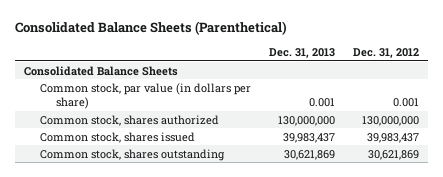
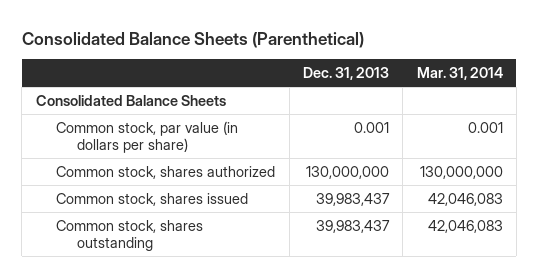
[353,48,420,59] Dec. 31, 2012 -> none
none -> [416,67,503,81] Mar. 31, 2014
[284,149,336,160] 30,621,869 -> [315,219,390,233] 39,983,437

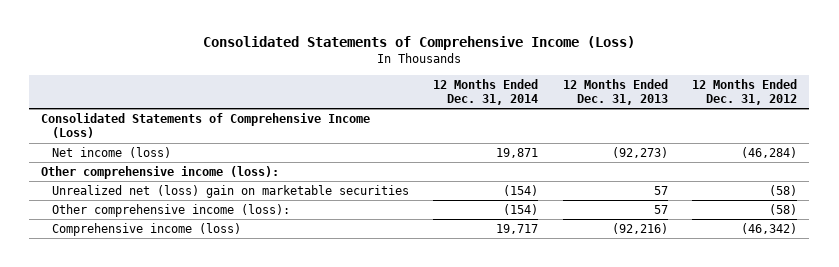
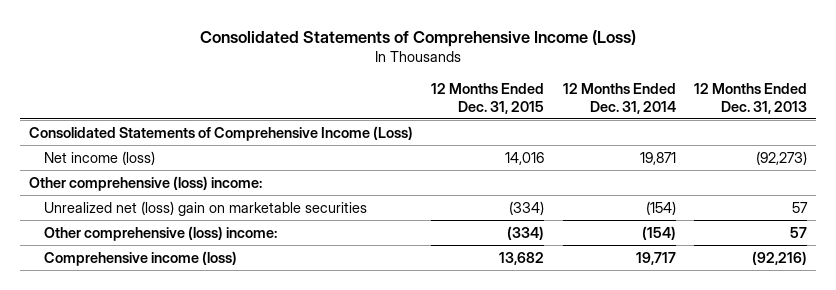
[692,78,798,106] 12 Months Ended Dec. 31, 2012 -> none
none -> [431,83,545,114] 12 Months Ended Dec. 31, 2015
[41,165,280,179] Other comprehensive income (loss): -> [29,175,263,191] Other comprehensive (loss) income:
[51,203,290,217] Other comprehensive income (loss): -> [43,225,277,241] Other comprehensive (loss) income:

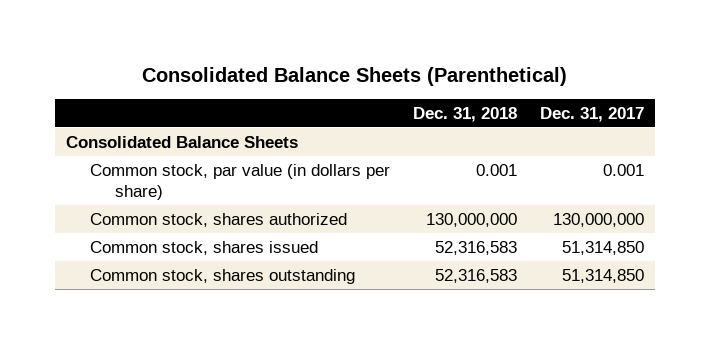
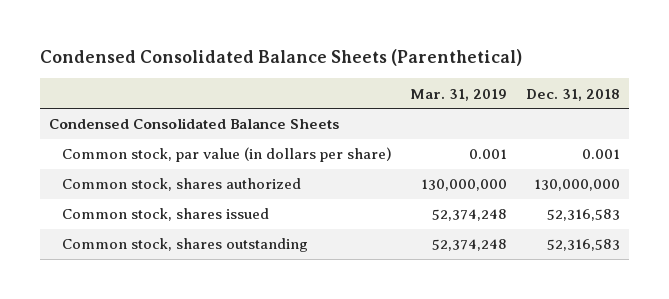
[142,66,568,86] Consolidated Balance Sheets (Parenthetical) -> [39,49,522,67] Condensed Consolidated Balance Sheets (Parenthetical)
[539,106,644,122] Dec. 31, 2017 -> none
none -> [410,88,508,101] Mar. 31, 2019
[66,135,299,148] Consolidated Balance Sheets -> [48,118,339,130] Condensed Consolidated Balance Sheets

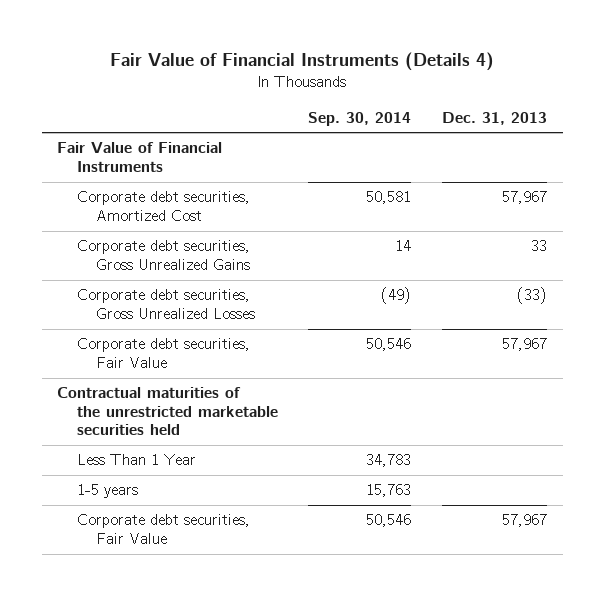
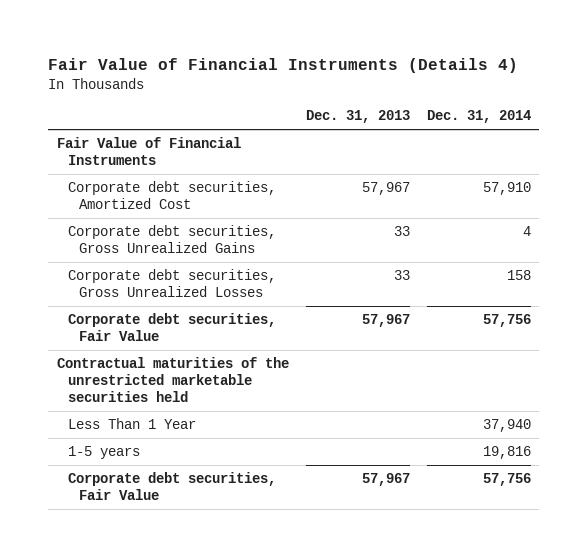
[308,111,412,126] Sep. 30, 2014 -> none
none -> [426,110,531,124] Dec. 31, 2014
[517,287,548,305] (33) -> [393,269,410,280] 33

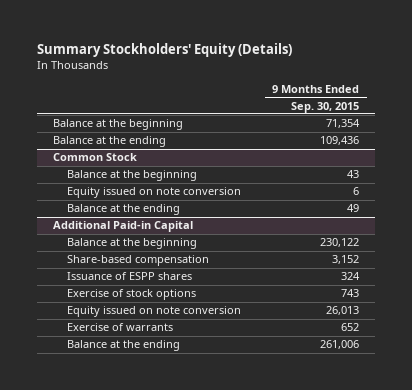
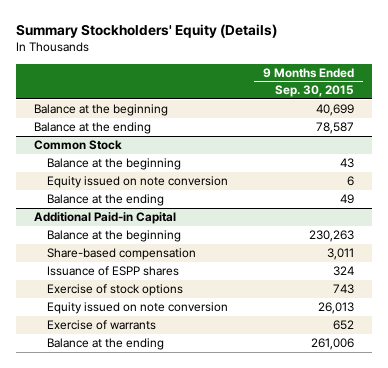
[326,119,361,129] 71,354 -> [316,104,355,117] 40,699
[320,136,360,146] 109,436 -> [316,122,355,135] 78,587
[320,238,360,248] 230,122 -> [309,230,355,243] 230,263
[332,255,360,265] 3,152 -> [327,248,355,261] 3,011

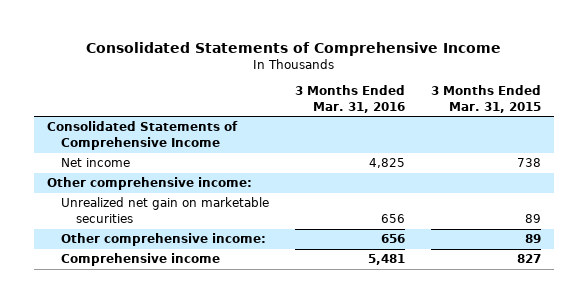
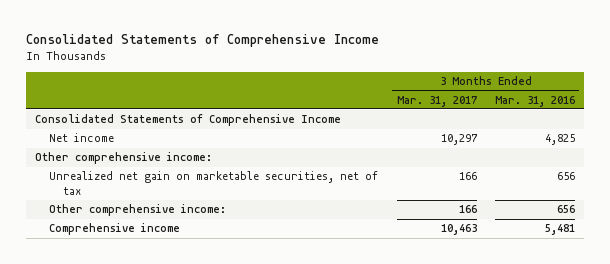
[431,85,542,113] 3 Months Ended Mar. 31, 2015 -> none
none -> [396,95,477,107] Mar. 31, 2017
[61,197,270,223] Unrealized net gain on marketable securities -> [49,171,379,195] Unrealized net gain on marketable securities, net of tax

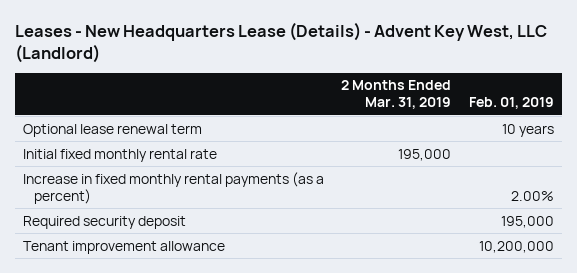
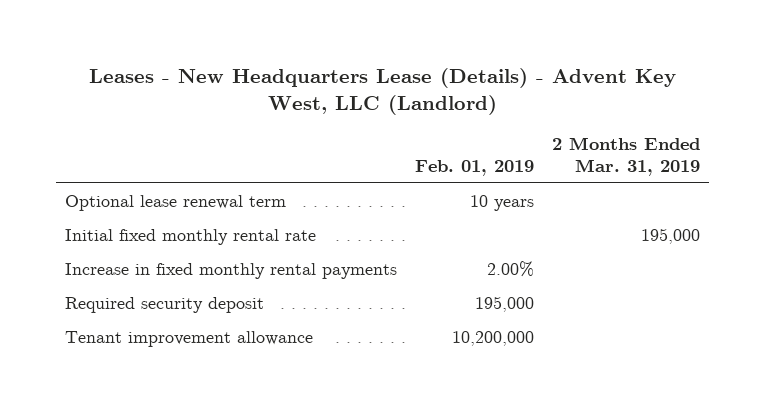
[23,171,325,204] Increase in fixed monthly rental payments (as a percent) -> [64,262,397,279] Increase in fixed monthly rental payments

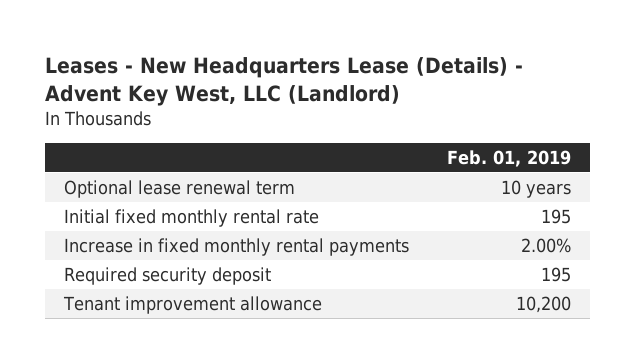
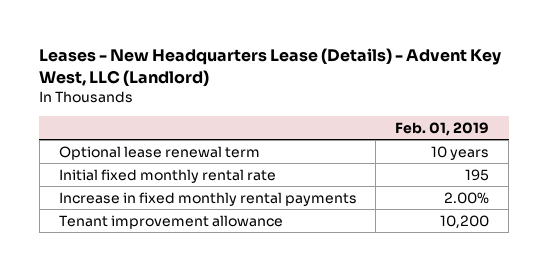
[64,266,272,285] Required security deposit -> none

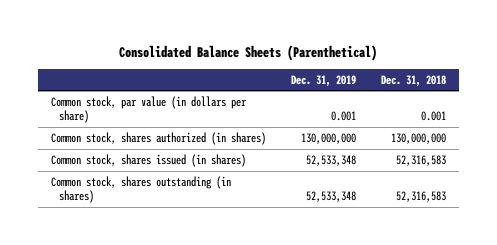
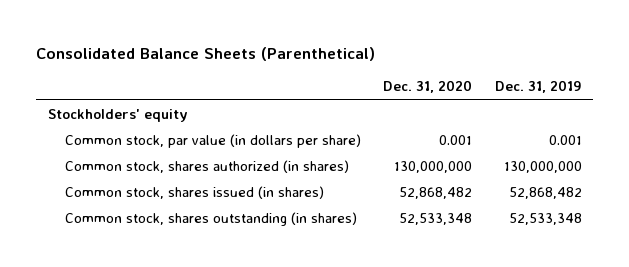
[381,74,447,87] Dec. 31, 2018 -> none
none -> [383,80,473,94] Dec. 31, 2020
none -> [47,109,188,123] Stockholders' equity
[305,155,356,167] 52,533,348 -> [508,187,582,200] 52,868,482

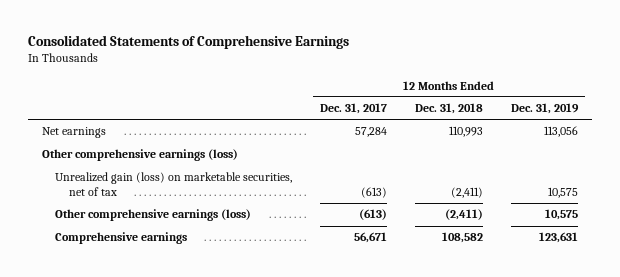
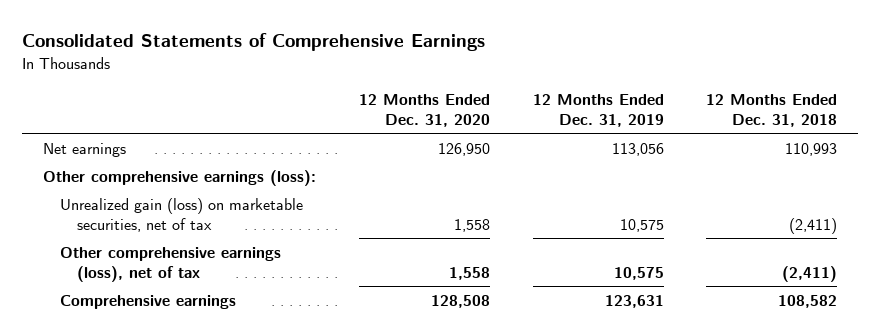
[320,103,388,115] Dec. 31, 2017 -> none
none -> [358,93,490,128] 12 Months Ended Dec. 31, 2020
[41,149,238,162] Other comprehensive earnings (loss) -> [43,169,317,186] Other comprehensive earnings (loss):
[55,209,252,222] Other comprehensive earnings (loss) -> [60,246,282,282] Other comprehensive earnings (loss), net of tax

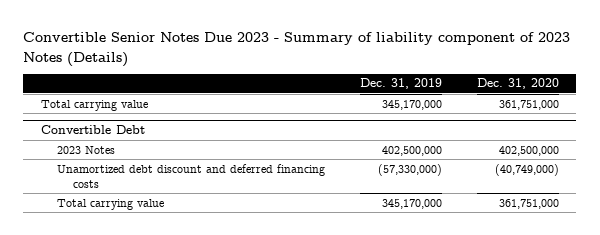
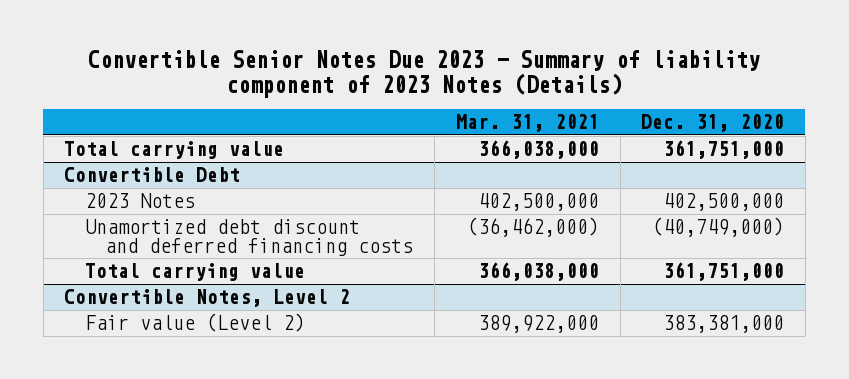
[359,78,442,90] Dec. 31, 2019 -> none
none -> [455,114,599,133] Mar. 31, 2021
none -> [64,289,351,308] Convertible Notes, Level 2
none -> [84,313,305,333] Fair value (Level 2)

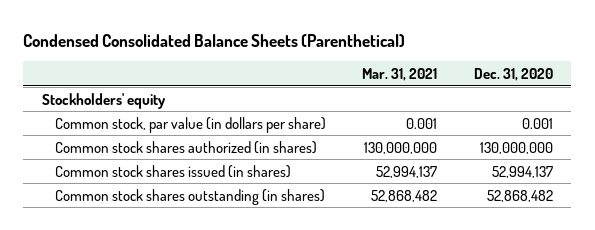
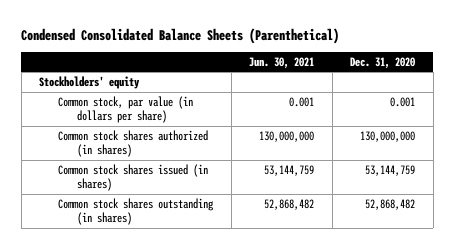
[362,68,438,82] Mar. 31, 2021 -> none
none -> [249,56,315,69] Jun. 30, 2021
[491,165,553,178] 52,994,137 -> [365,165,416,177] 53,144,759

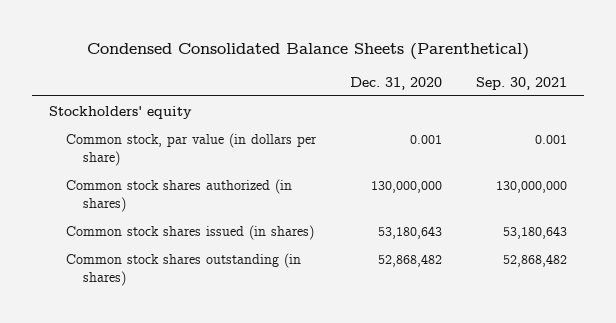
[249,56,315,69] Jun. 30, 2021 -> none
none -> [475,76,567,90] Sep. 30, 2021
[365,165,416,177] 53,144,759 -> [377,225,442,239] 53,180,643

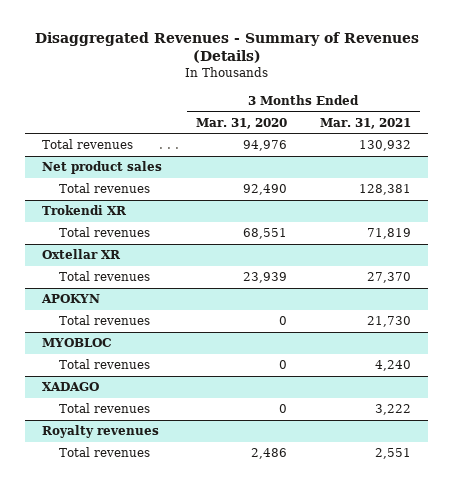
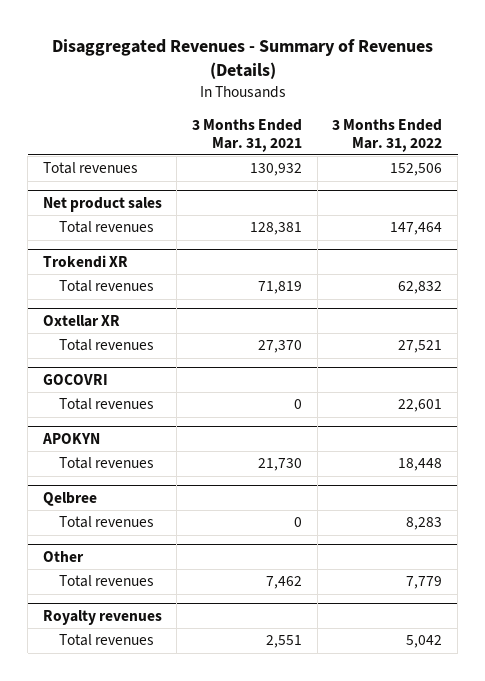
[195,117,287,129] Mar. 31, 2020 -> none
none -> [332,118,443,152] 3 Months Ended Mar. 31, 2022
none -> [42,373,108,385] GOCOVRI
none -> [59,398,155,411] Total revenues
[41,338,112,348] MYOBLOC -> none
[41,382,99,392] XADAGO -> none
none -> [42,491,97,506] Qelbree
[375,360,412,372] 4,240 -> [294,517,303,528] 0
none -> [42,550,84,562] Other
[375,404,412,416] 3,222 -> [266,576,303,590] 7,462

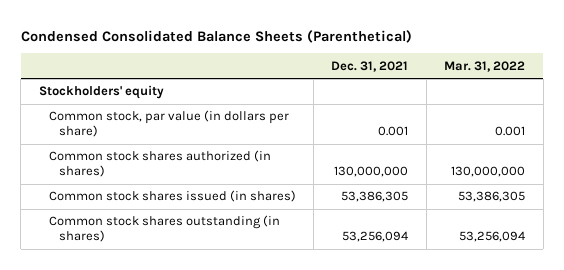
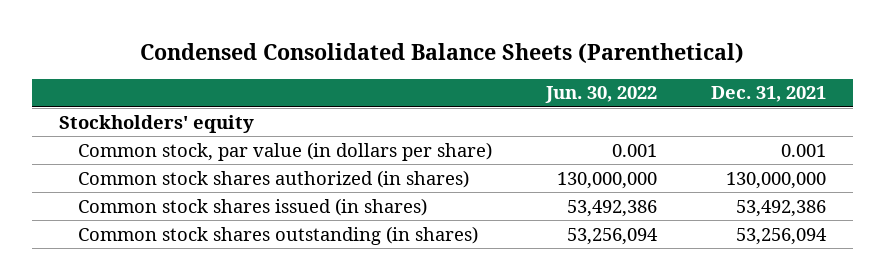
[444,60,526,72] Mar. 31, 2022 -> none
none -> [544,86,657,104] Jun. 30, 2022
[341,191,409,203] 53,386,305 -> [735,199,826,217] 53,492,386

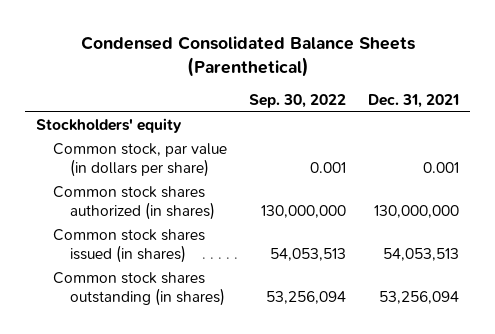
[544,86,657,104] Jun. 30, 2022 -> none
none -> [249,94,347,109] Sep. 30, 2022
[735,199,826,217] 53,492,386 -> [383,248,460,262] 54,053,513

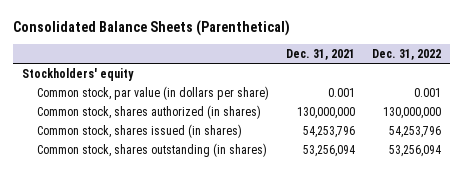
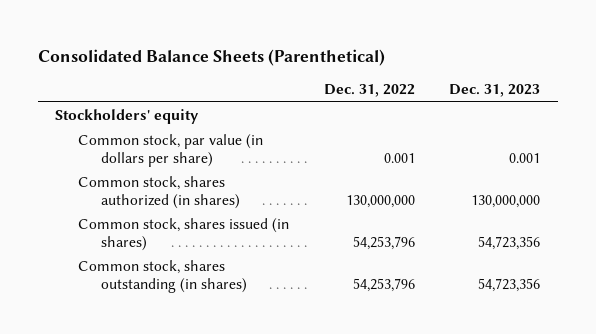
[286,49,356,61] Dec. 31, 2021 -> none
none -> [449,84,541,98] Dec. 31, 2023
[389,144,442,157] 53,256,094 -> [352,277,415,292] 54,253,796

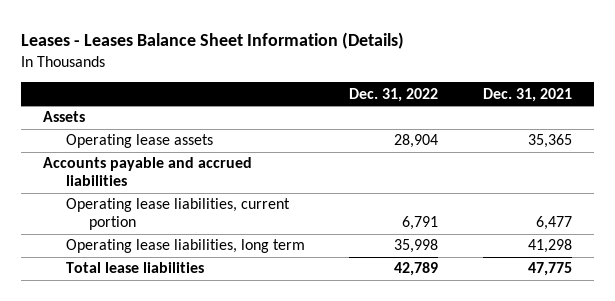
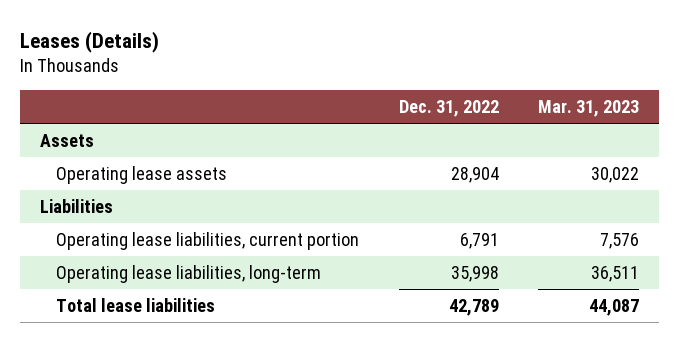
[21,31,405,49] Leases - Leases Balance Sheet Information (Details) -> [19,30,159,53] Leases (Details)
[482,87,572,102] Dec. 31, 2021 -> none
none -> [538,99,640,117] Mar. 31, 2023
[43,157,253,187] Accounts payable and accrued liabilities -> none
none -> [39,198,113,213] Liabilities
[66,239,306,254] Operating lease liabilities, long term -> [55,264,321,283] Operating lease liabilities, long-term

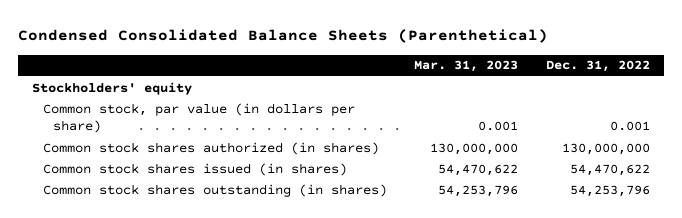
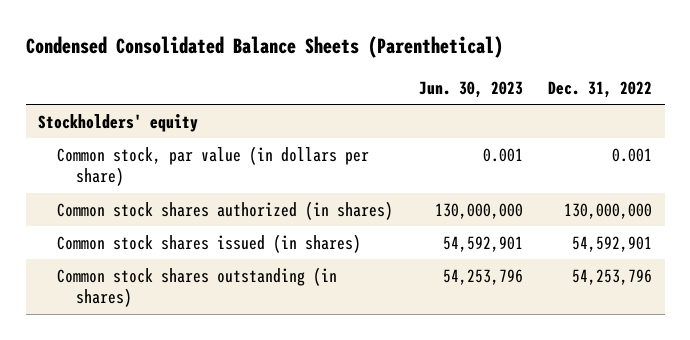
[414,60,519,73] Mar. 31, 2023 -> none
none -> [418,80,523,98] Jun. 30, 2023
[570,163,651,176] 54,470,622 -> [571,235,652,252] 54,592,901

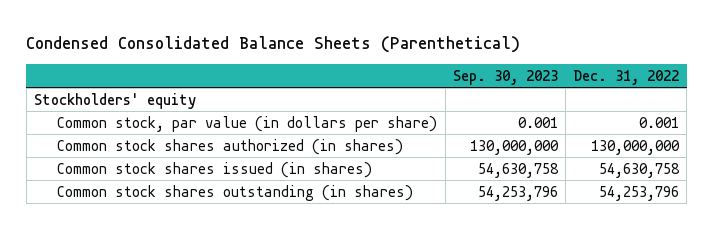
[418,80,523,98] Jun. 30, 2023 -> none
none -> [452,69,558,85] Sep. 30, 2023
[571,235,652,252] 54,592,901 -> [598,162,680,178] 54,630,758

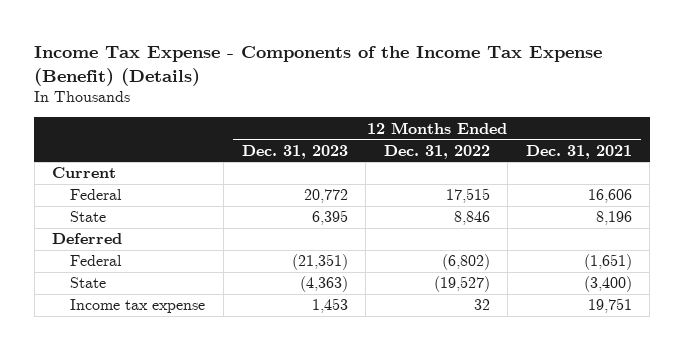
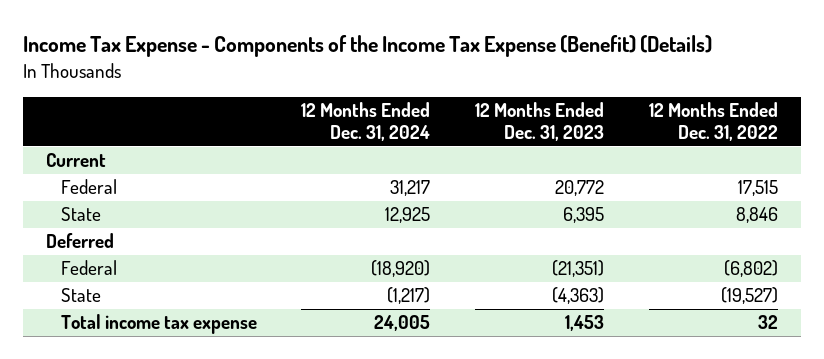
[525,144,632,159] Dec. 31, 2021 -> none
none -> [301,102,431,142] 12 Months Ended Dec. 31, 2024
[70,299,206,314] Income tax expense -> [60,314,257,335] Total income tax expense

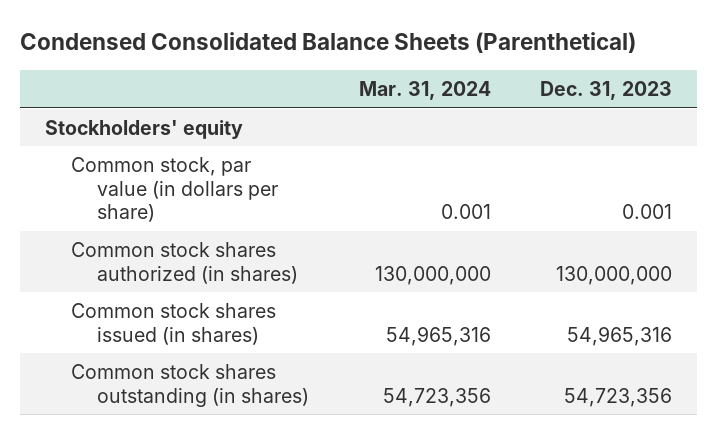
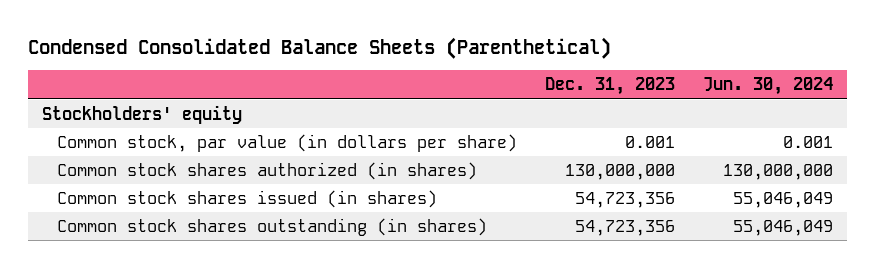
[358,81,491,101] Mar. 31, 2024 -> none
none -> [703,77,834,96] Jun. 30, 2024
[567,325,673,346] 54,965,316 -> [575,192,676,209] 54,723,356

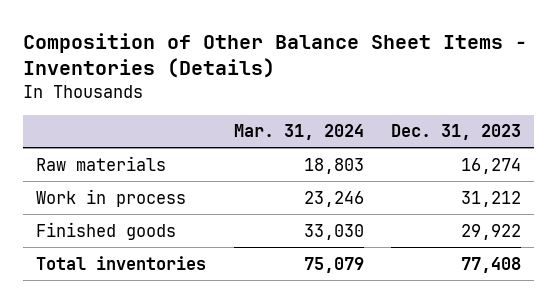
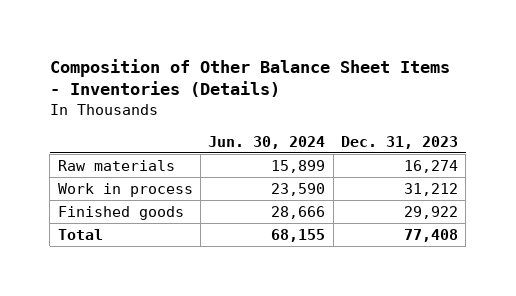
[233,124,364,141] Mar. 31, 2024 -> none
none -> [208,135,326,149] Jun. 30, 2024
[36,255,207,270] Total inventories -> [57,228,103,240] Total

